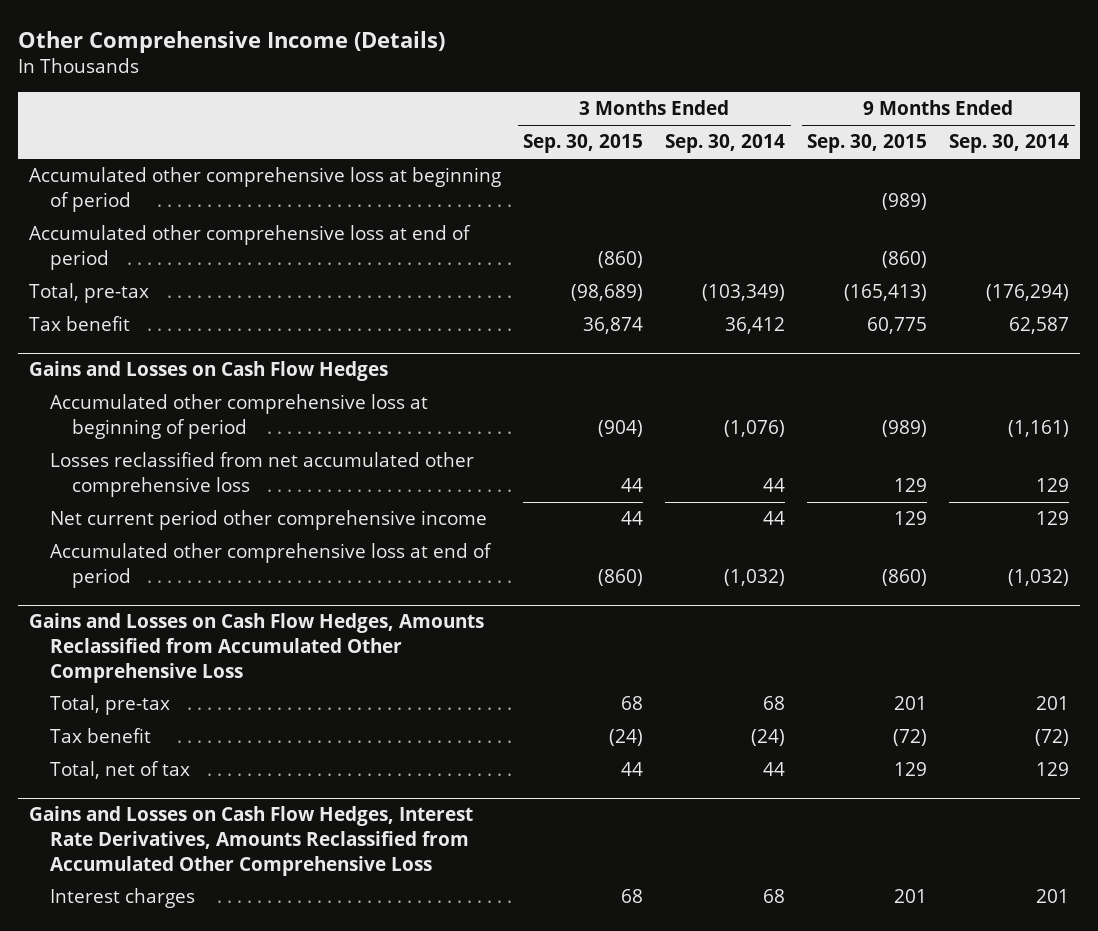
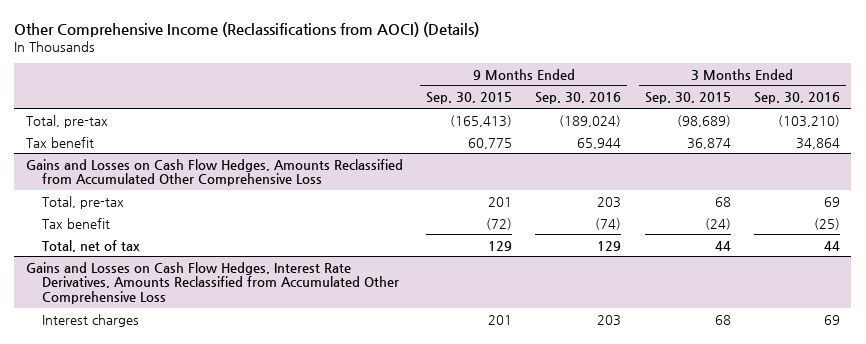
[18,30,446,53] Other Comprehensive Income (Details) -> [14,21,480,37] Other Comprehensive Income (Reclassifications from AOCI) (Details)
[665,134,786,154] Sep. 30, 2014 -> none
[949,134,1070,154] Sep. 30, 2014 -> none
none -> [535,92,622,105] Sep. 30, 2016
none -> [753,92,840,105] Sep. 30, 2016
[29,167,502,212] Accumulated other comprehensive loss at beginning of period -> none
[29,225,472,270] Accumulated other comprehensive loss at end of period -> none
[29,361,389,382] Gains and Losses on Cash Flow Hedges -> none
[50,394,429,439] Accumulated other comprehensive loss at beginning of period -> none
[50,452,475,497] Losses reclassified from net accumulated other comprehensive loss -> none
[50,510,488,531] Net current period other comprehensive income -> none
[50,543,493,588] Accumulated other comprehensive loss at end of period -> none

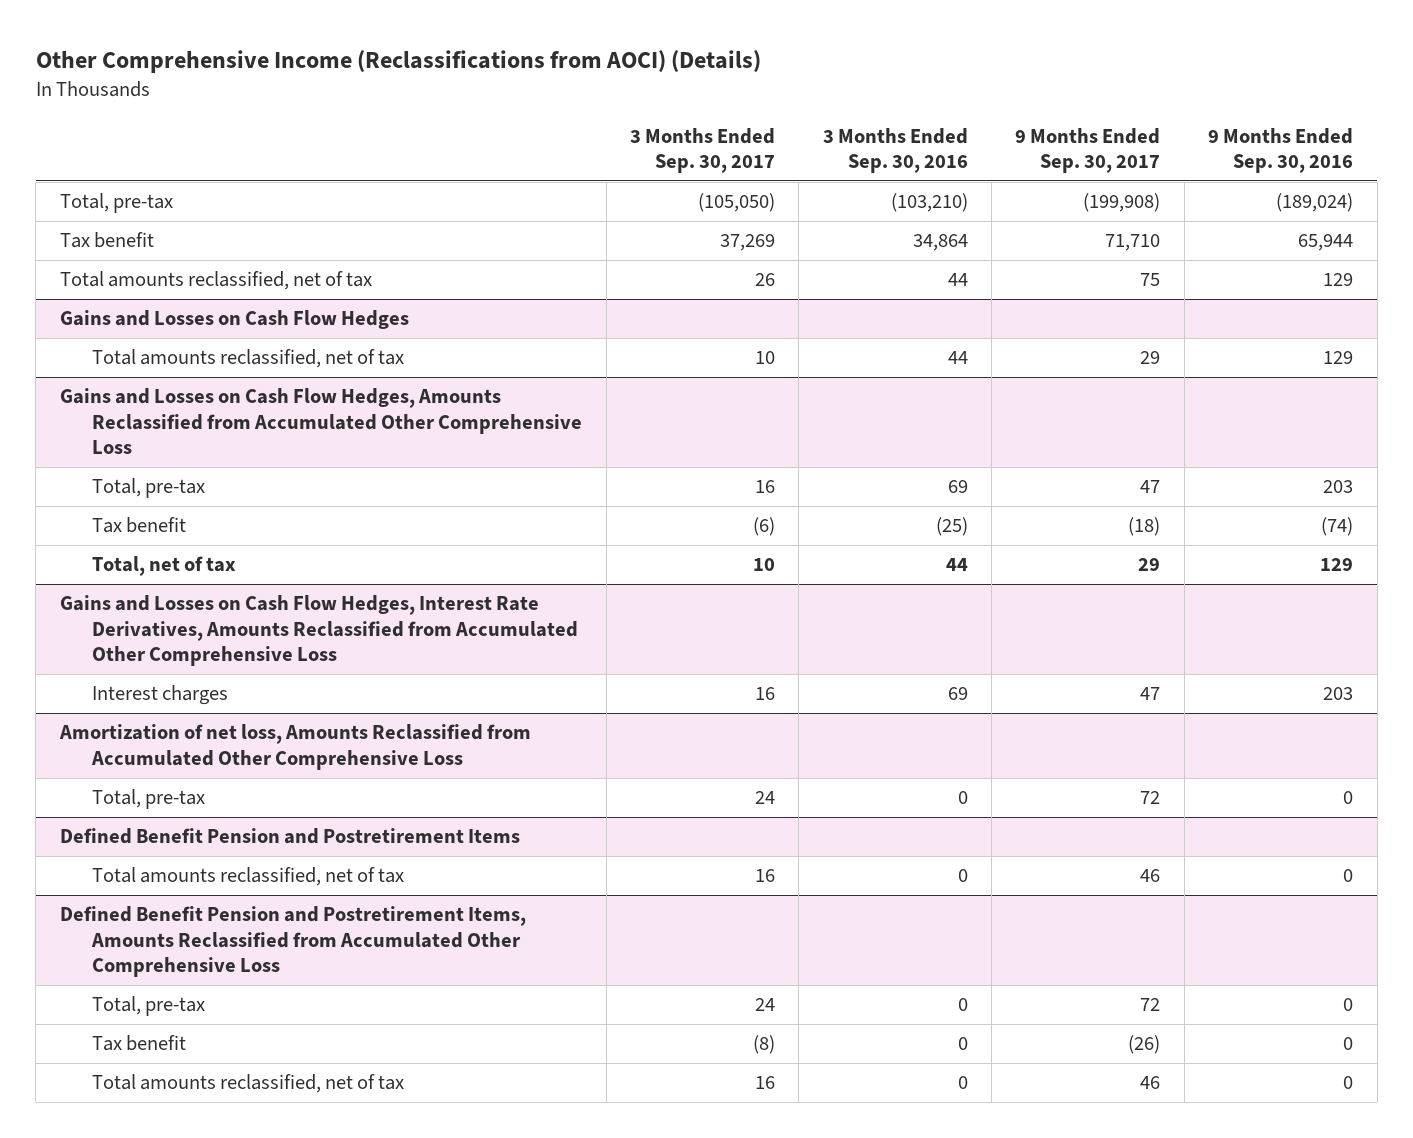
[426,92,513,105] Sep. 30, 2015 -> none
[644,92,731,105] Sep. 30, 2015 -> none
none -> [629,127,775,174] 3 Months Ended Sep. 30, 2017
none -> [1015,127,1161,174] 9 Months Ended Sep. 30, 2017
none -> [59,271,372,291] Total amounts reclassified, net of tax
none -> [59,310,409,330] Gains and Losses on Cash Flow Hedges
none -> [92,349,405,369] Total amounts reclassified, net of tax
none -> [58,724,531,770] Amortization of net loss, Amounts Reclassified from Accumulated Other Comprehensive Loss
none -> [92,789,206,810] Total, pre-tax
none -> [59,828,520,845] Defined Benefit Pension and Postretirement Items
none -> [92,867,405,887] Total amounts reclassified, net of tax
none -> [59,906,526,978] Defined Benefit Pension and Postretirement Items, Amounts Reclassified from Accumulated Other Comprehensive Loss
none -> [92,996,206,1017] Total, pre-tax
none -> [92,1035,187,1052] Tax benefit
none -> [92,1074,405,1094] Total amounts reclassified, net of tax

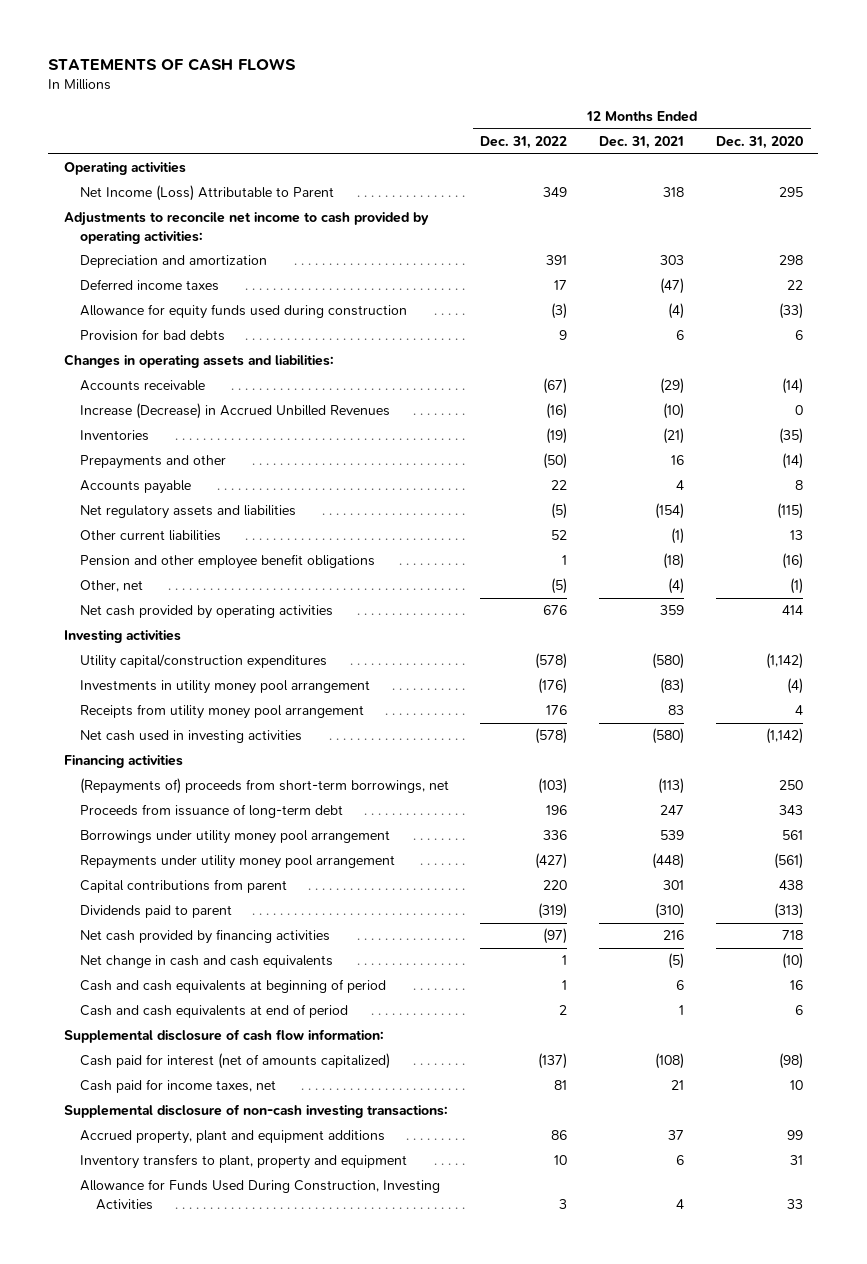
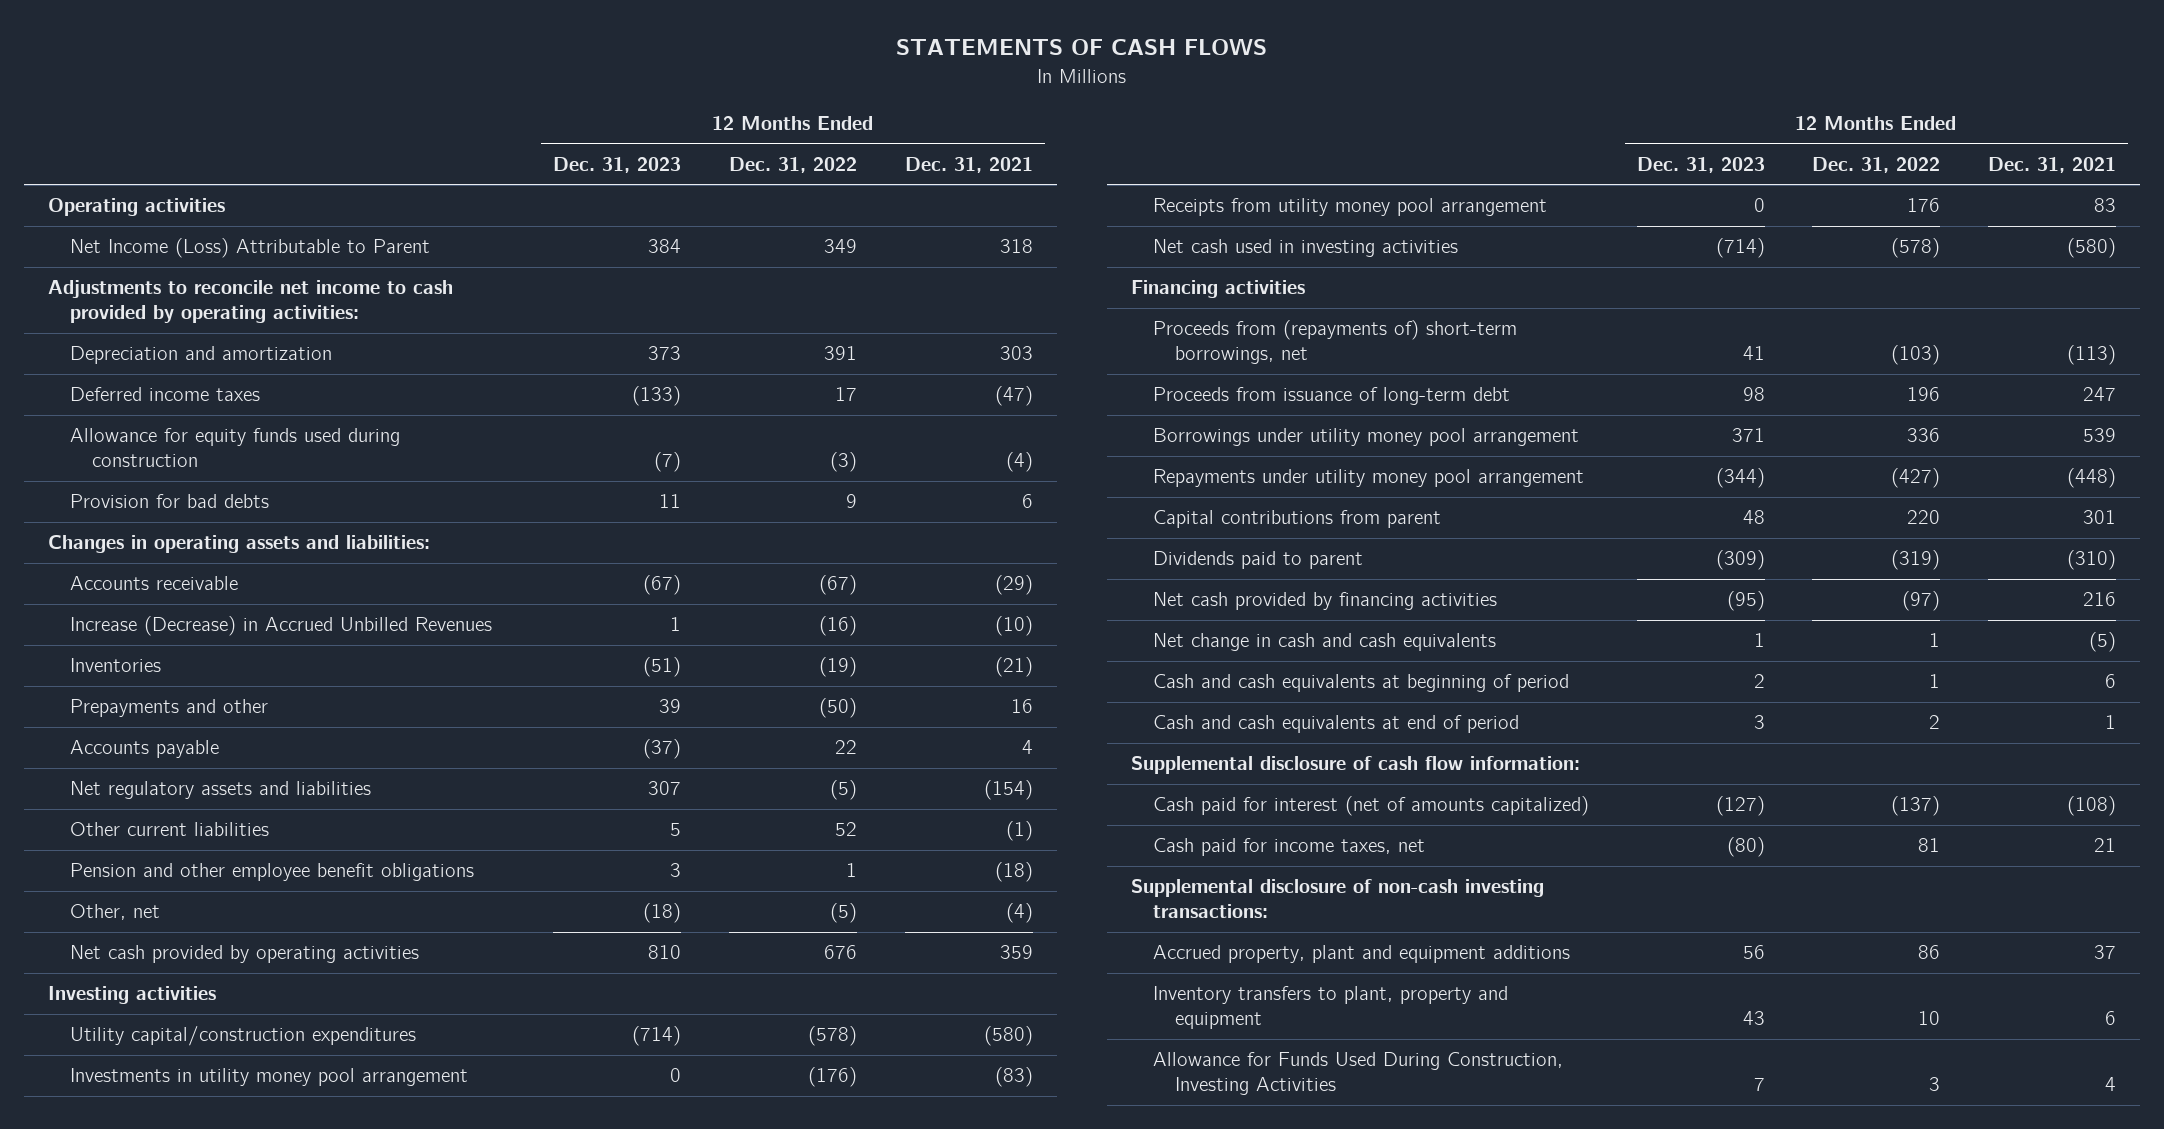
[715,136,803,150] Dec. 31, 2020 -> none
none -> [553,156,682,173] Dec. 31, 2023
[79,778,449,795] (Repayments of) proceeds from short-term borrowings, net -> [1153,320,1518,365] Proceeds from (repayments of) short-term borrowings, net

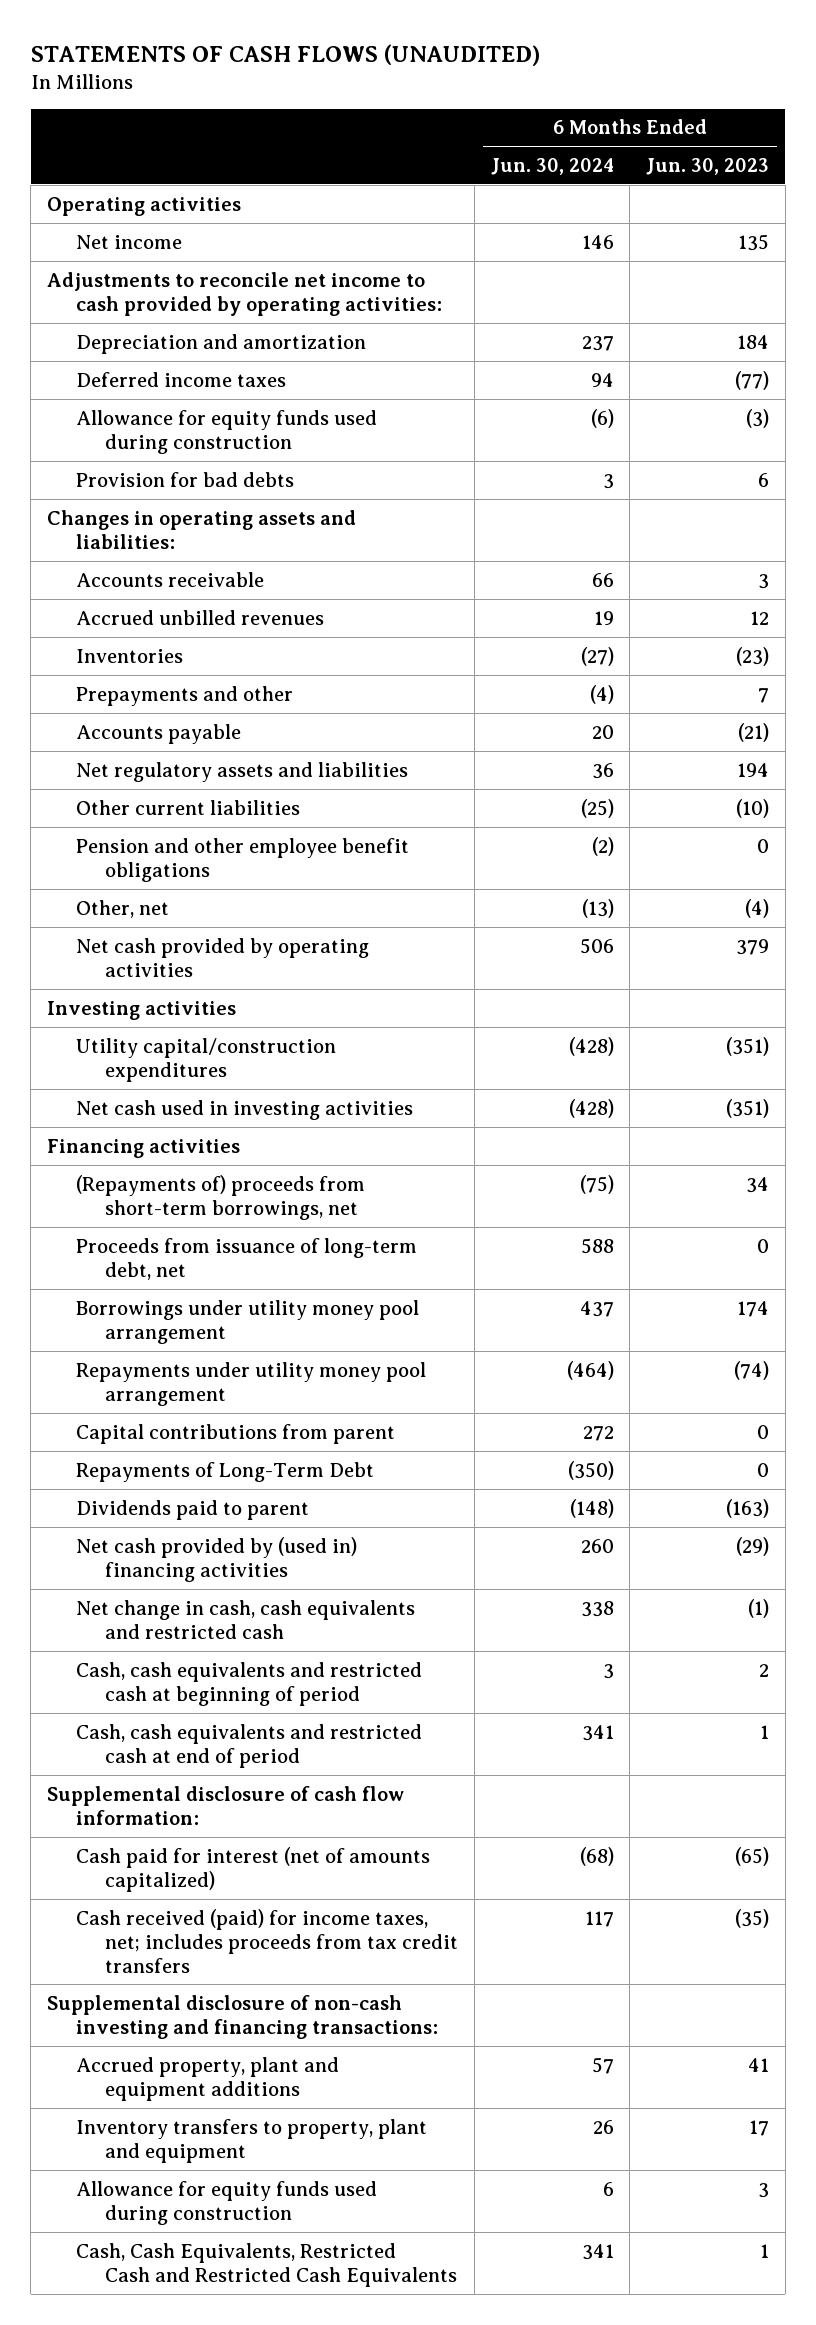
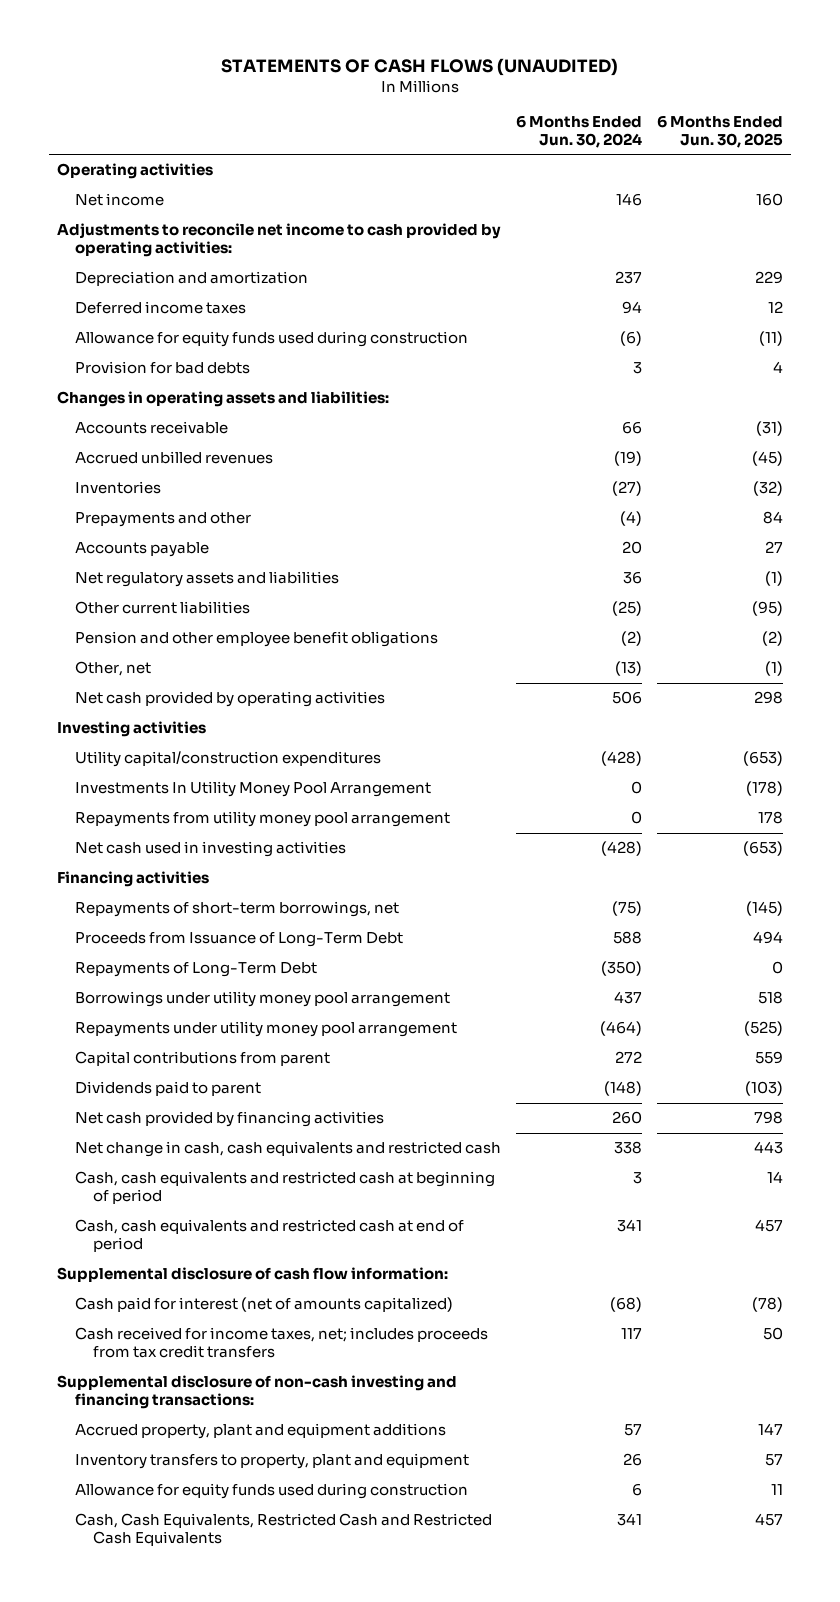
[646,158,770,176] Jun. 30, 2023 -> none
none -> [657,115,784,149] 6 Months Ended Jun. 30, 2025
[593,610,614,625] 19 -> [613,451,642,467] (19)
none -> [74,781,431,798] Investments In Utility Money Pool Arrangement
none -> [74,811,450,828] Repayments from utility money pool arrangement
[76,1174,366,1220] (Repayments of) proceeds from short-term borrowings, net -> [74,901,399,918] Repayments of short-term borrowings, net
[76,1237,418,1280] Proceeds from issuance of long-term debt, net -> [74,932,403,948] Proceeds from Issuance of Long-Term Debt
[76,1461,375,1482] Repayments of Long-Term Debt -> [74,962,317,978] Repayments of Long-Term Debt
[76,1536,358,1582] Net cash provided by (used in) financing activities -> [74,1111,384,1128] Net cash provided by financing activities
[76,1908,459,1973] Cash received (paid) for income taxes, net; includes proceeds from tax credit transfers -> [74,1327,488,1359] Cash received for income taxes, net; includes proceeds from tax credit transfers

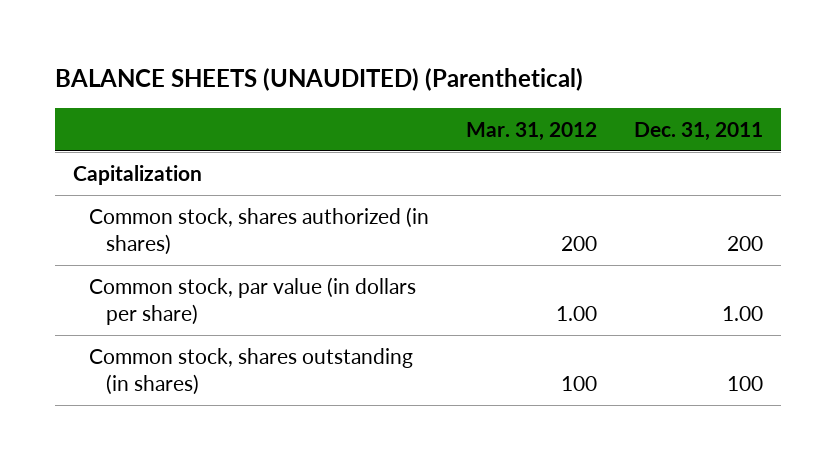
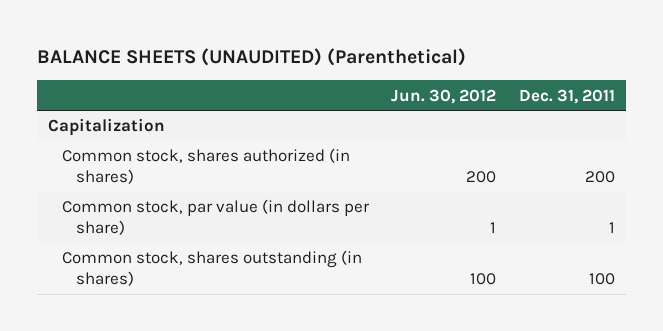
[465,121,597,141] Mar. 31, 2012 -> none
none -> [391,88,497,104] Jun. 30, 2012
[721,305,763,321] 1.00 -> [608,222,615,234] 1

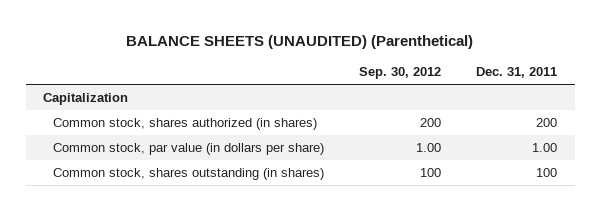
[391,88,497,104] Jun. 30, 2012 -> none
none -> [358,67,441,80] Sep. 30, 2012
[608,222,615,234] 1 -> [532,143,558,153] 1.00

